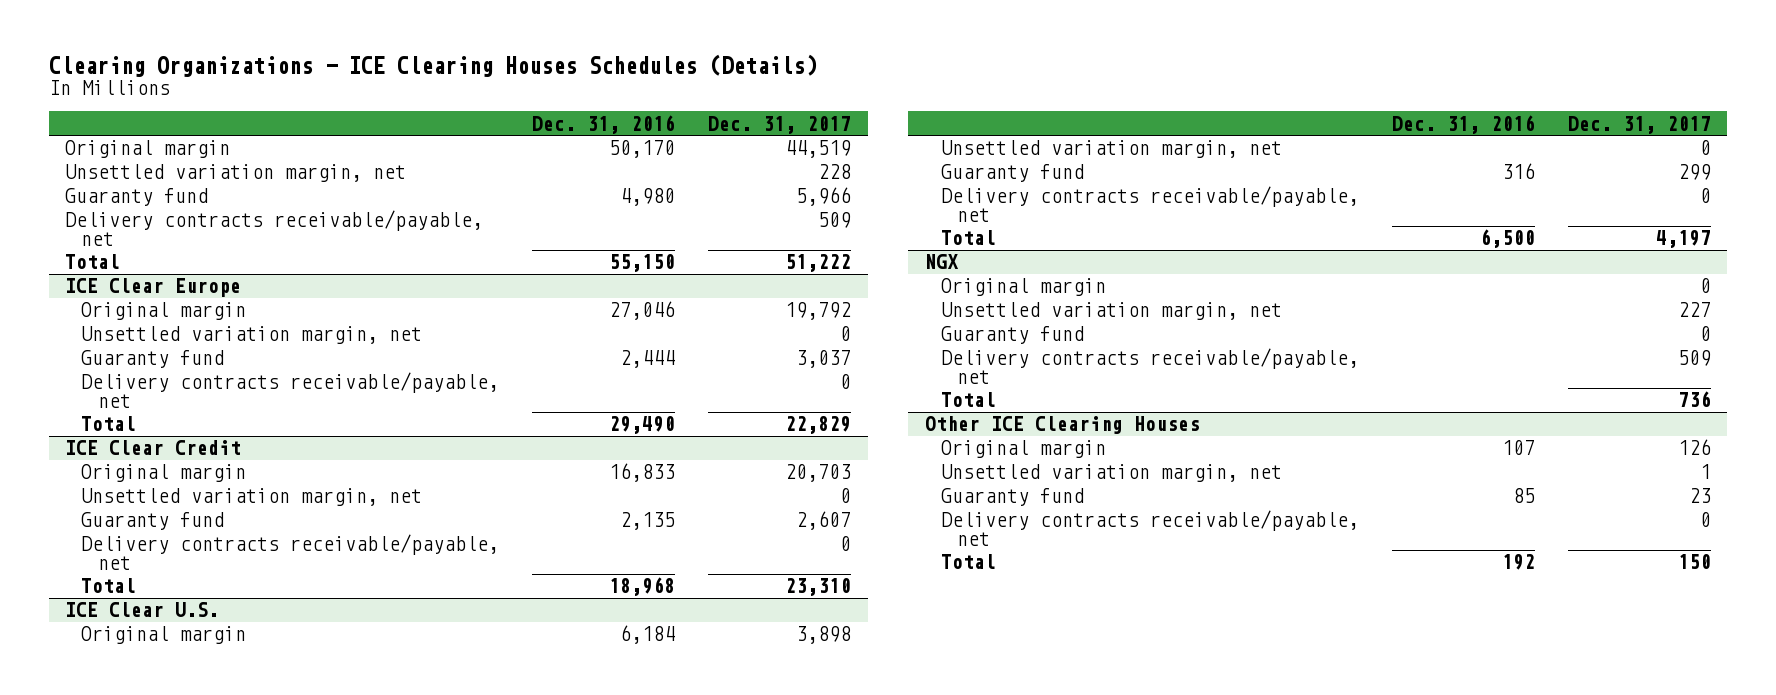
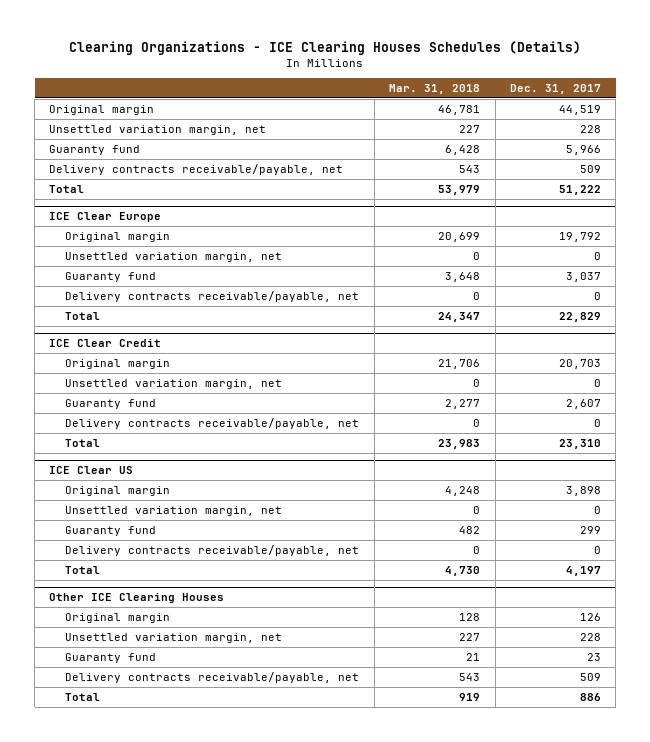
[532,114,676,134] Dec. 31, 2016 -> none
none -> [389,83,481,94] Mar. 31, 2018
[65,602,220,618] ICE Clear U.S. -> [49,466,134,475] ICE Clear US
[924,254,959,270] NGX -> none
[940,278,1106,297] Original margin -> none
[940,302,1282,321] Unsettled variation margin, net -> none
[940,326,1084,345] Guaranty fund -> none
[940,348,1359,384] Delivery contracts receivable/payable, net -> none
[940,392,996,408] Total -> none
[1699,464,1711,480] 1 -> [579,633,601,642] 228
[1699,512,1711,528] 0 -> [579,673,601,682] 509
[1677,554,1711,570] 150 -> [579,693,601,702] 886

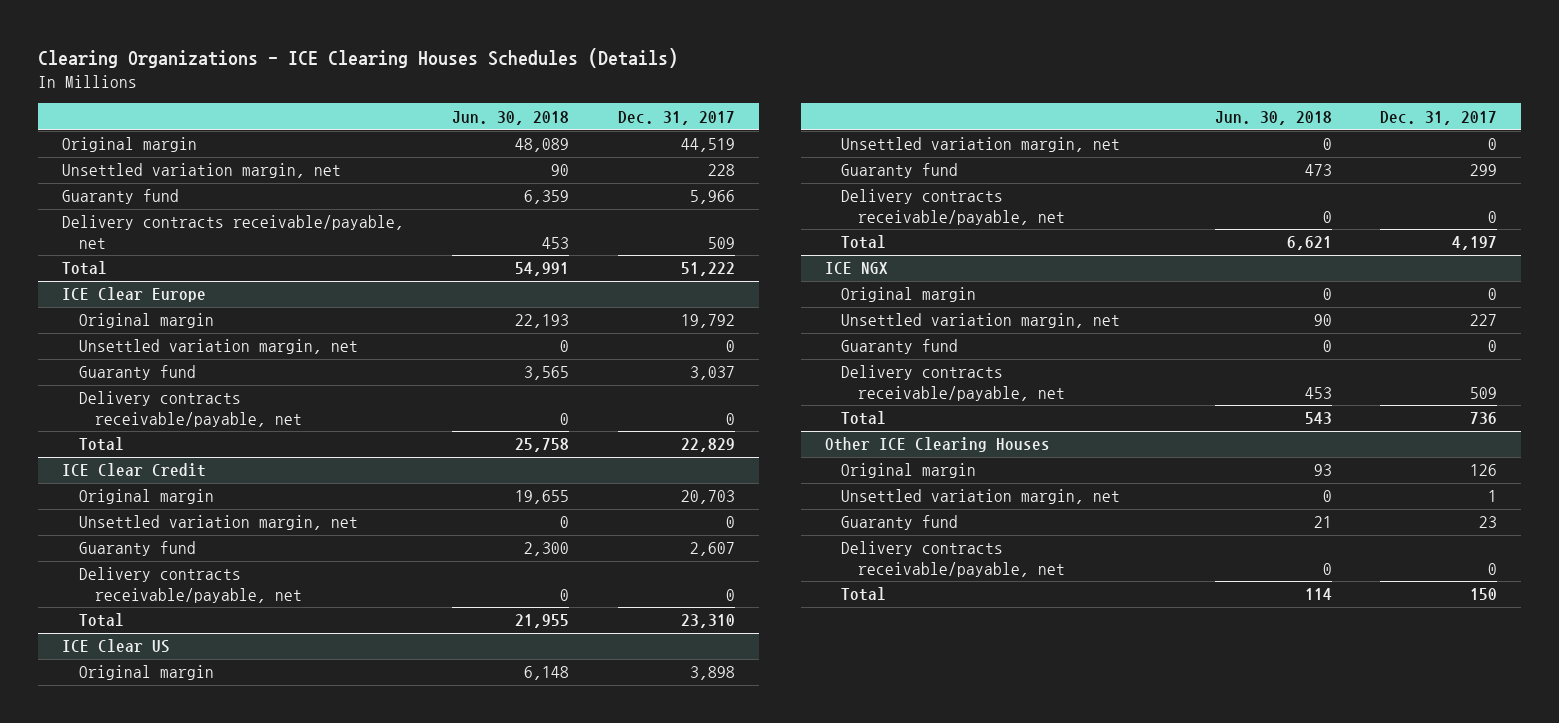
[389,83,481,94] Mar. 31, 2018 -> none
none -> [452,110,570,125] Jun. 30, 2018
none -> [824,262,888,275] ICE NGX
none -> [841,287,977,303] Original margin
none -> [841,313,1121,329] Unsettled variation margin, net
none -> [841,339,959,355] Guaranty fund
none -> [841,365,1066,401] Delivery contracts receivable/payable, net
none -> [841,411,887,426] Total
[579,633,601,642] 228 -> [1488,490,1498,503] 1
[579,673,601,682] 509 -> [1488,562,1498,575] 0
[579,693,601,702] 886 -> [1470,588,1498,601] 150

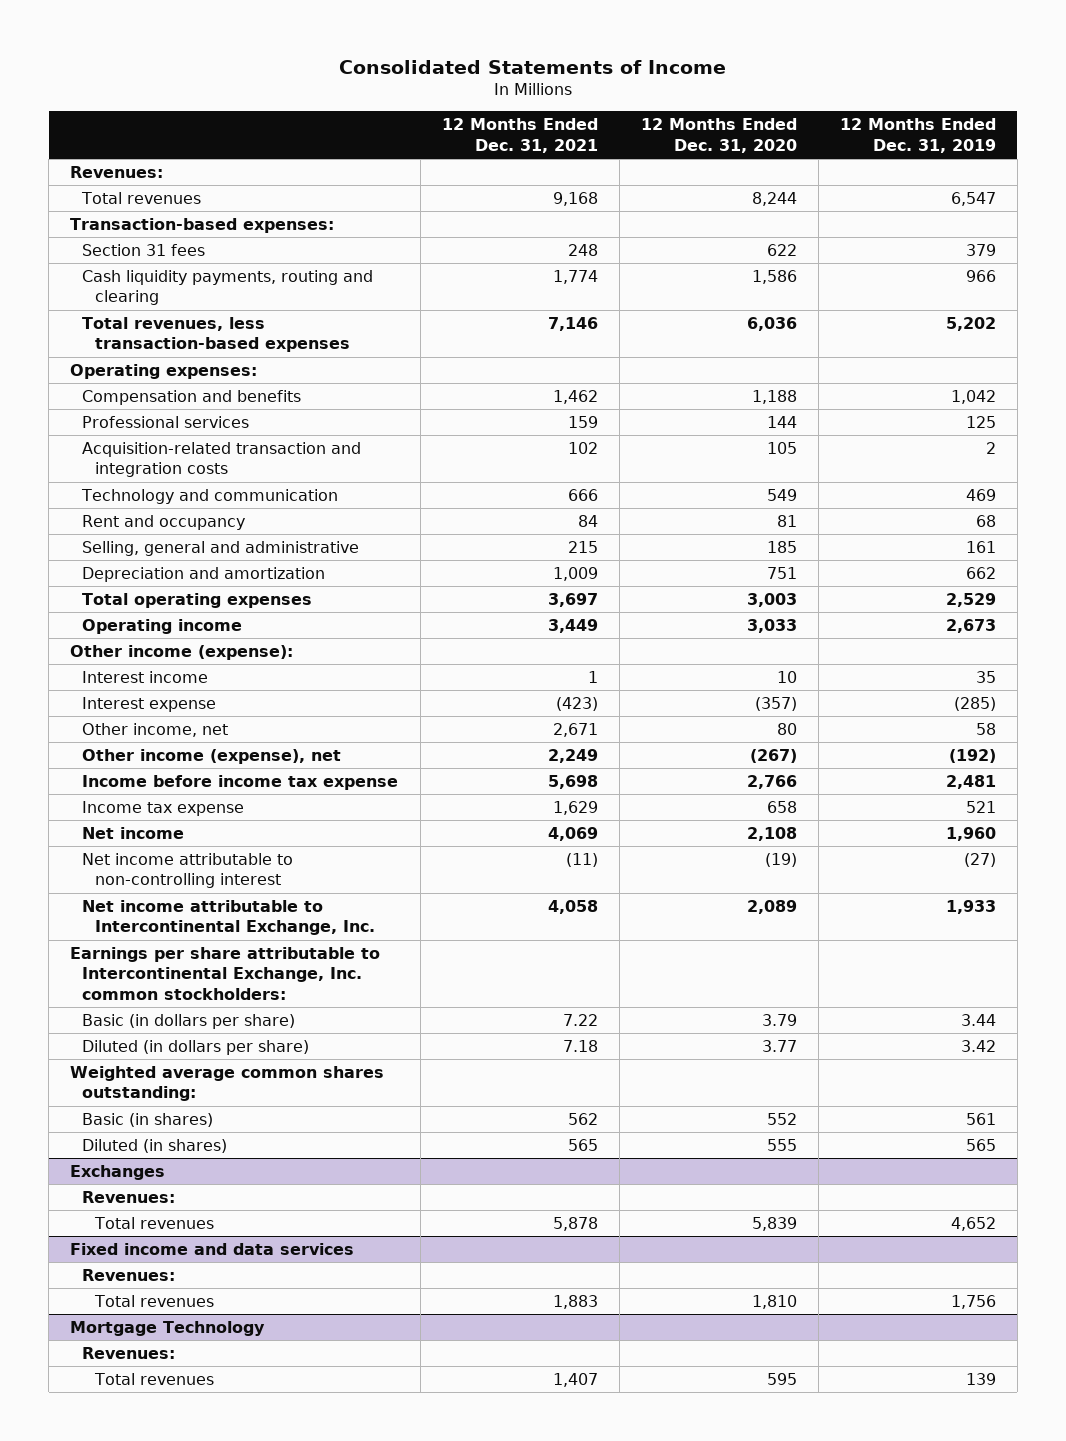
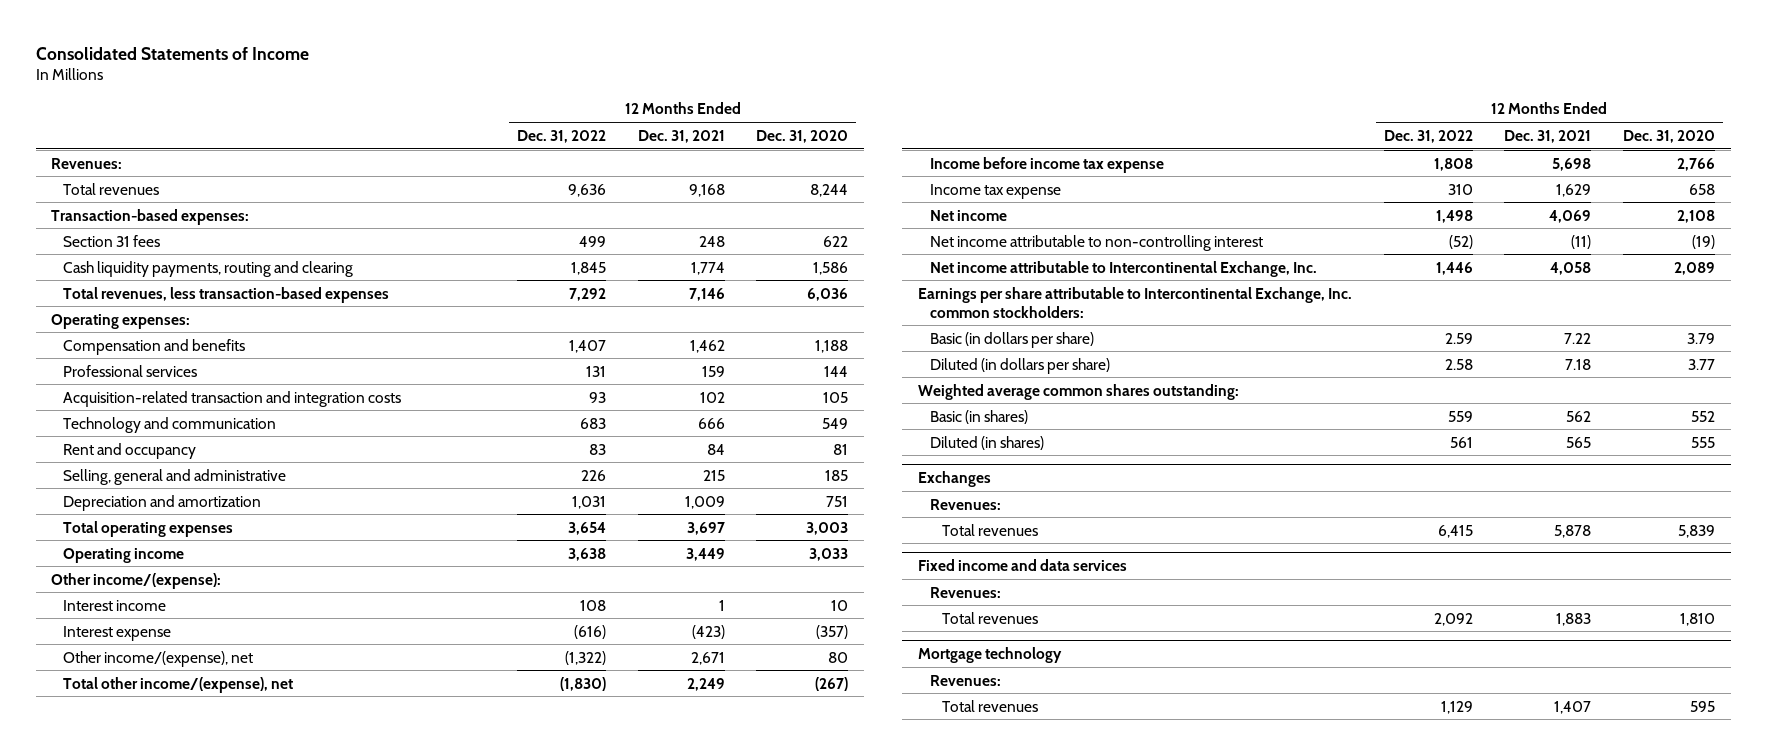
[839,118,996,153] 12 Months Ended Dec. 31, 2019 -> none
none -> [517,129,607,143] Dec. 31, 2022
[70,645,294,661] Other income (expense): -> [51,572,222,589] Other income/(expense):
[82,723,229,738] Other income, net -> [63,650,254,667] Other income/(expense), net
[82,749,342,765] Other income (expense), net -> [63,676,294,693] Total other income/(expense), net
[70,1321,266,1337] Mortgage Technology -> [918,647,1063,664] Mortgage technology

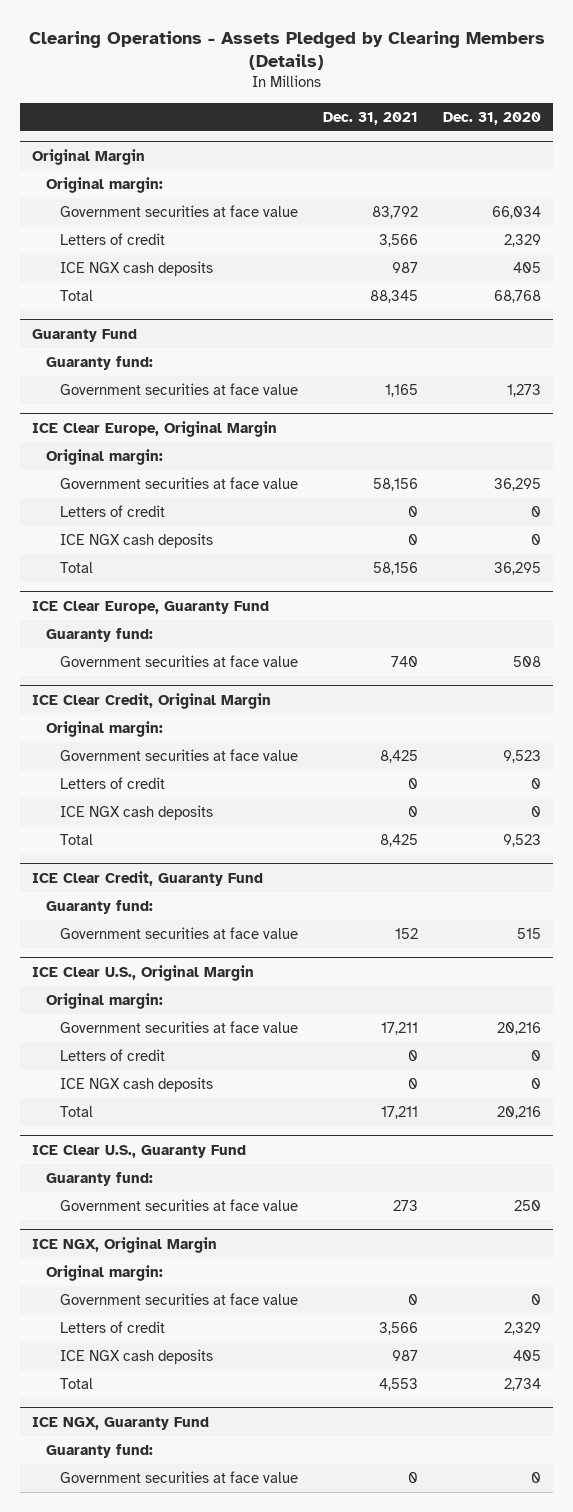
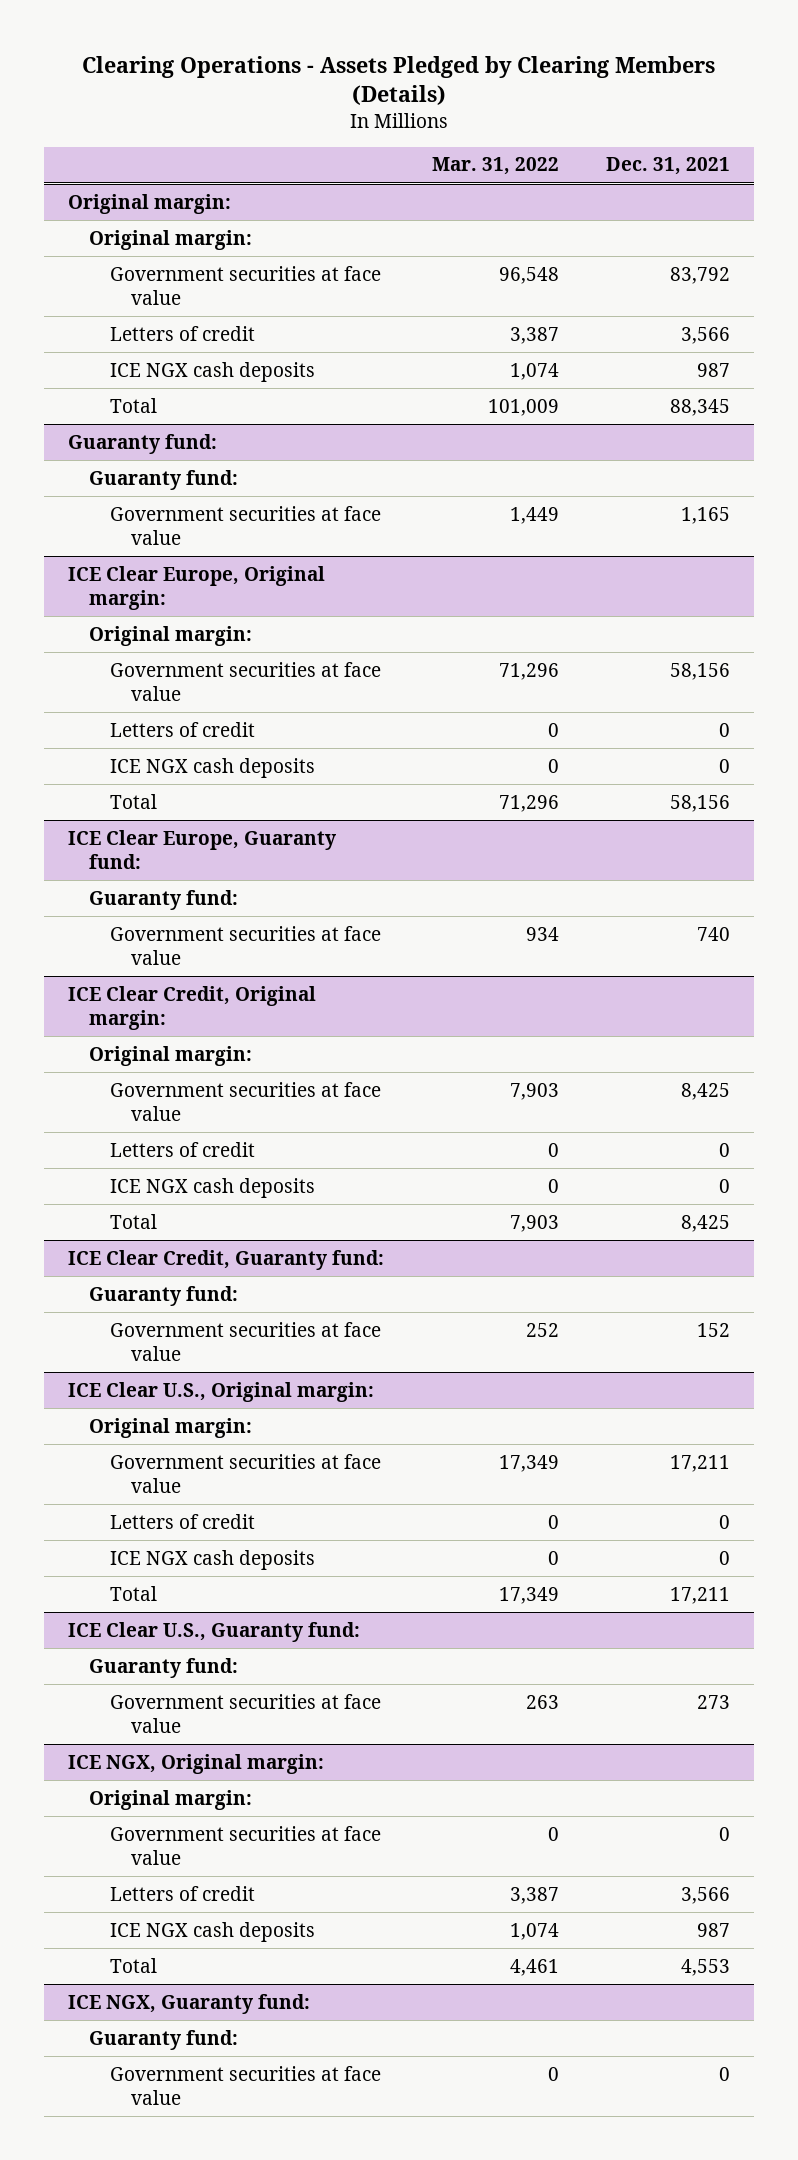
[442,111,541,125] Dec. 31, 2020 -> none
none -> [431,157,559,176] Mar. 31, 2022
[32,148,146,165] Original Margin -> [67,193,231,214] Original margin:
[32,328,138,342] Guaranty Fund -> [67,433,217,454] Guaranty fund:
[32,420,278,437] ICE Clear Europe, Original Margin -> [67,565,325,611] ICE Clear Europe, Original margin:
[32,600,270,614] ICE Clear Europe, Guaranty Fund -> [67,829,336,870] ICE Clear Europe, Guaranty fund:
[32,692,272,709] ICE Clear Credit, Original Margin -> [67,985,316,1031] ICE Clear Credit, Original margin:
[32,870,264,886] ICE Clear Credit, Guaranty Fund -> [67,1249,384,1270] ICE Clear Credit, Guaranty fund:
[32,964,255,981] ICE Clear U.S., Original Margin -> [67,1381,374,1402] ICE Clear U.S., Original margin:
[32,1144,247,1158] ICE Clear U.S., Guaranty Fund -> [67,1621,360,1642] ICE Clear U.S., Guaranty fund:
[32,1236,218,1253] ICE NGX, Original Margin -> [67,1753,324,1774] ICE NGX, Original margin:
[32,1416,210,1430] ICE NGX, Guaranty Fund -> [67,1993,310,2014] ICE NGX, Guaranty fund:

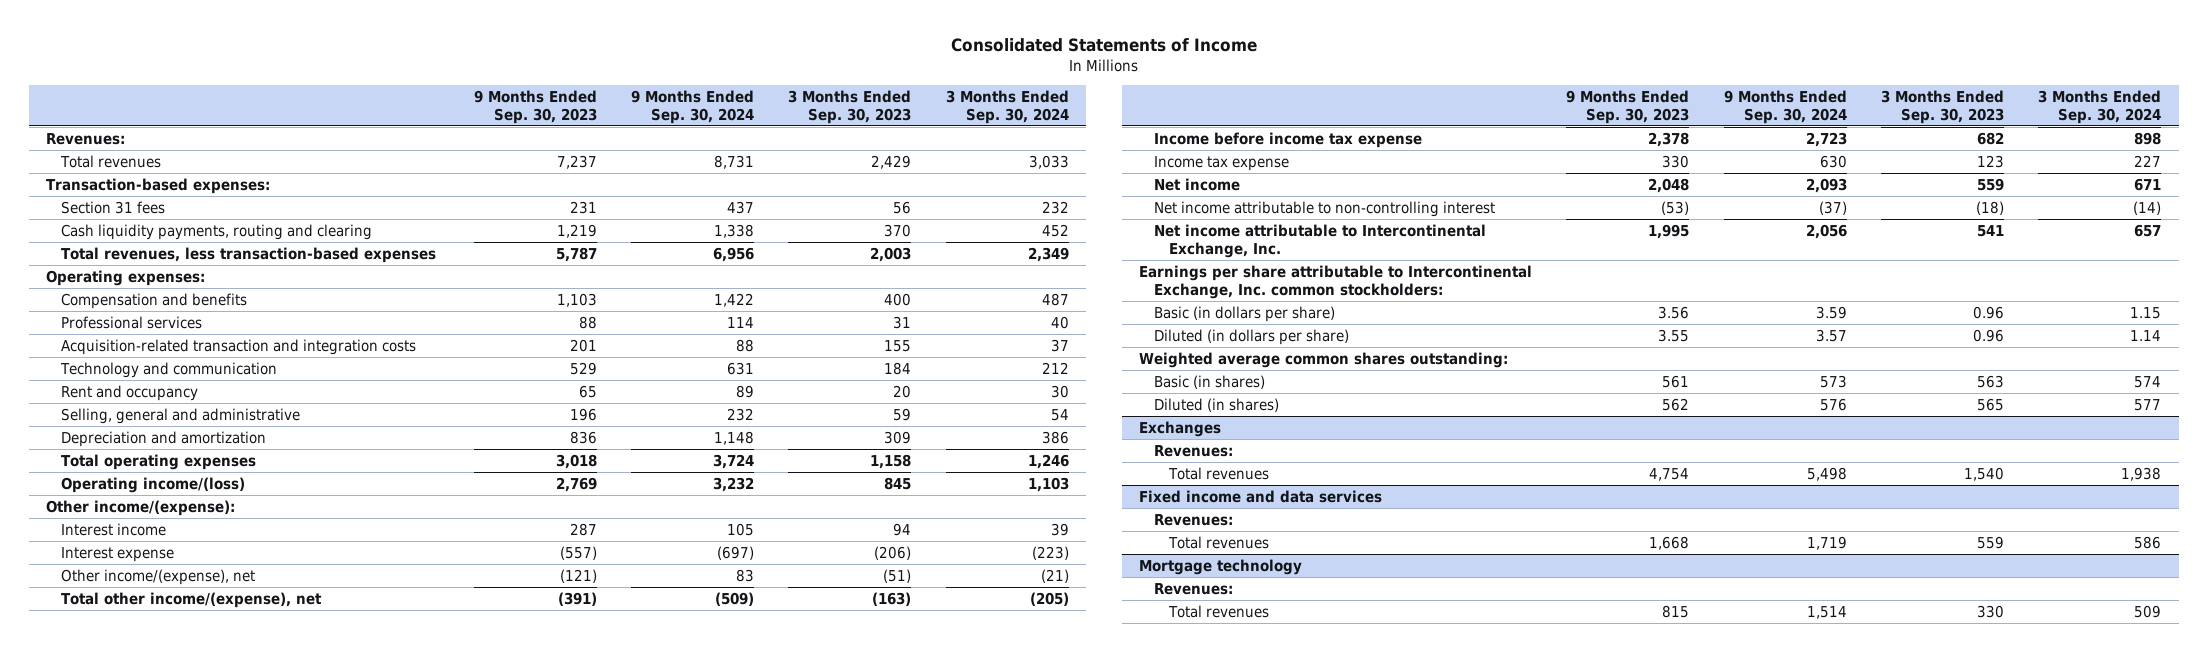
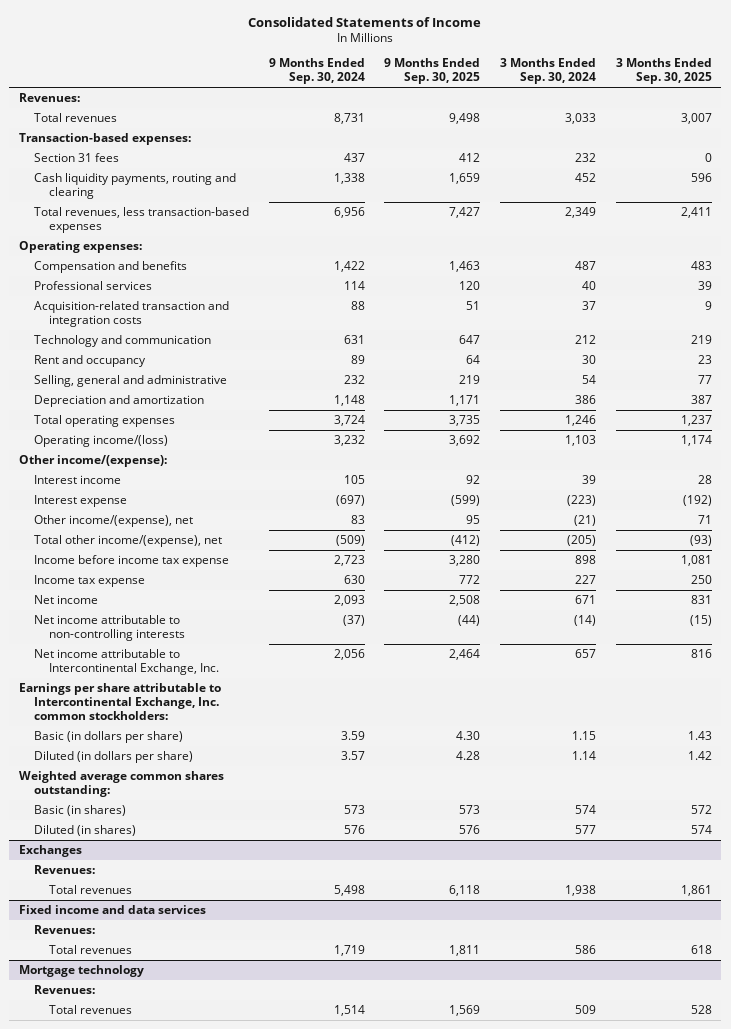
[473,89,597,124] 9 Months Ended Sep. 30, 2023 -> none
[788,89,912,124] 3 Months Ended Sep. 30, 2023 -> none
none -> [384,58,481,85] 9 Months Ended Sep. 30, 2025
none -> [615,58,712,85] 3 Months Ended Sep. 30, 2025
[1154,200,1496,217] Net income attributable to non-controlling interest -> [34,614,186,641] Net income attributable to non-controlling interests

